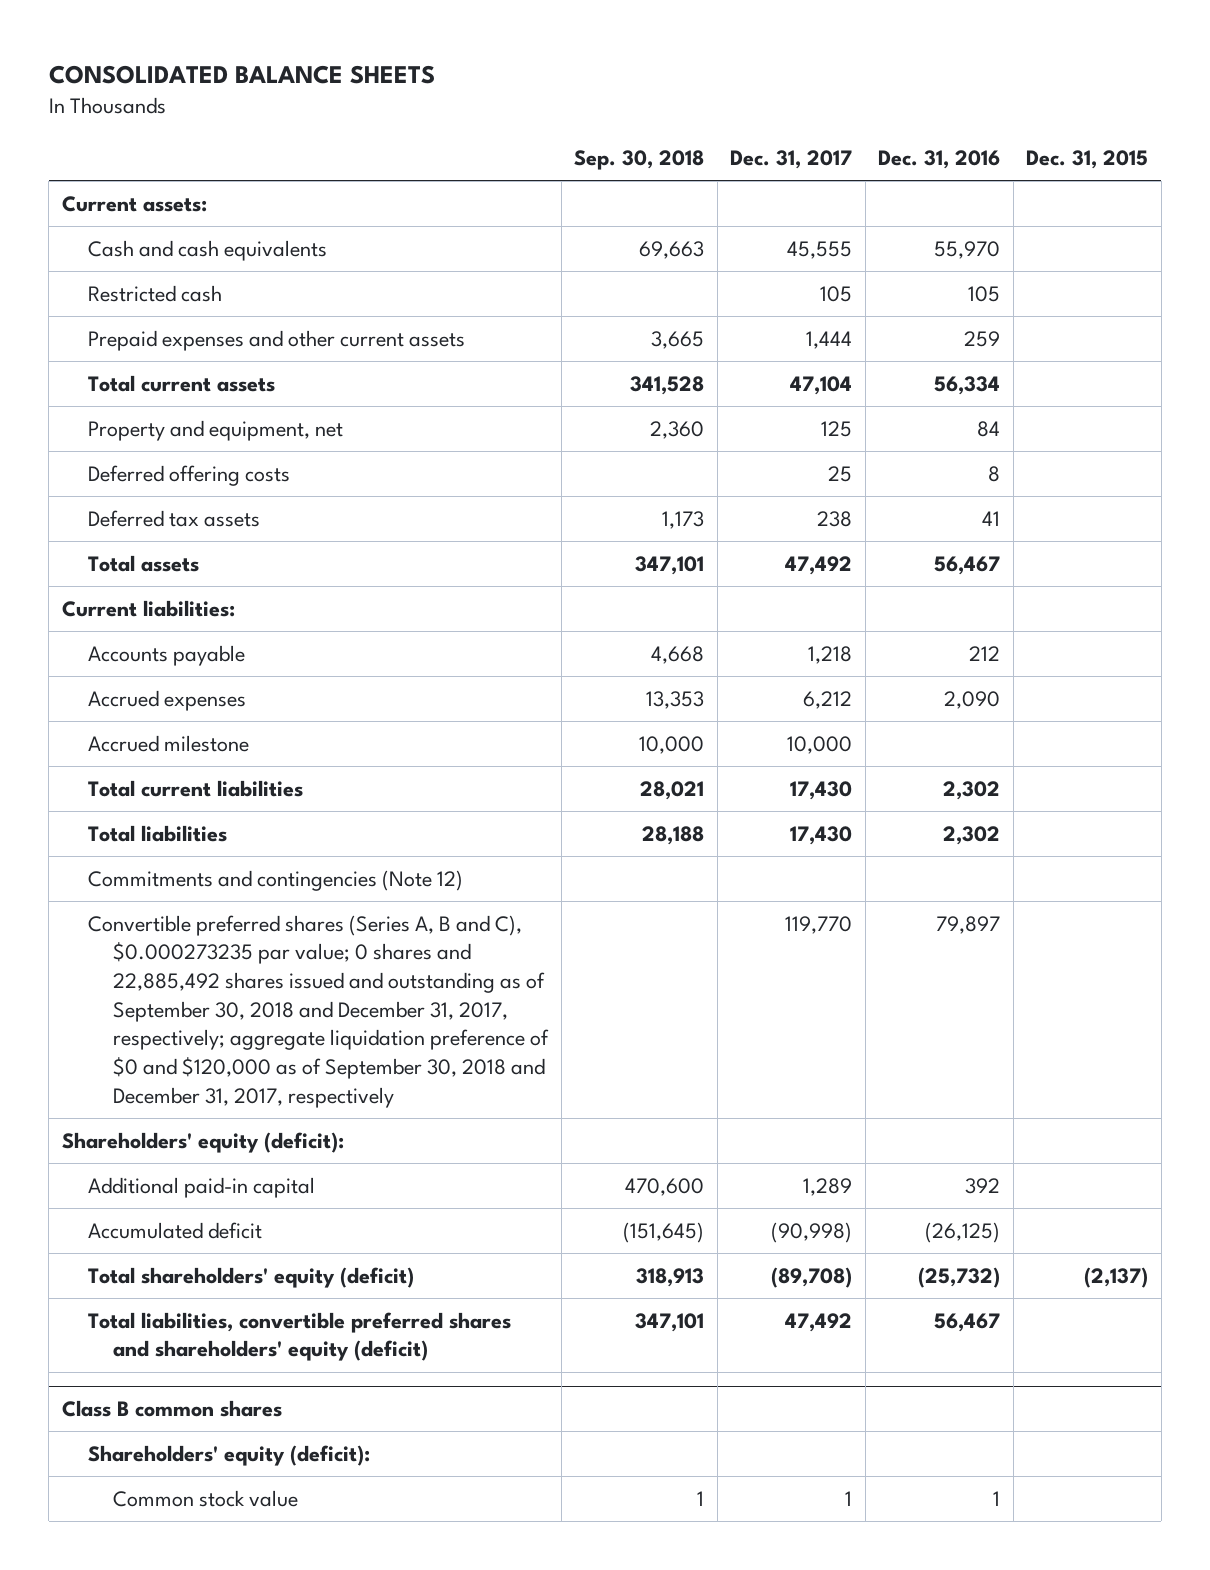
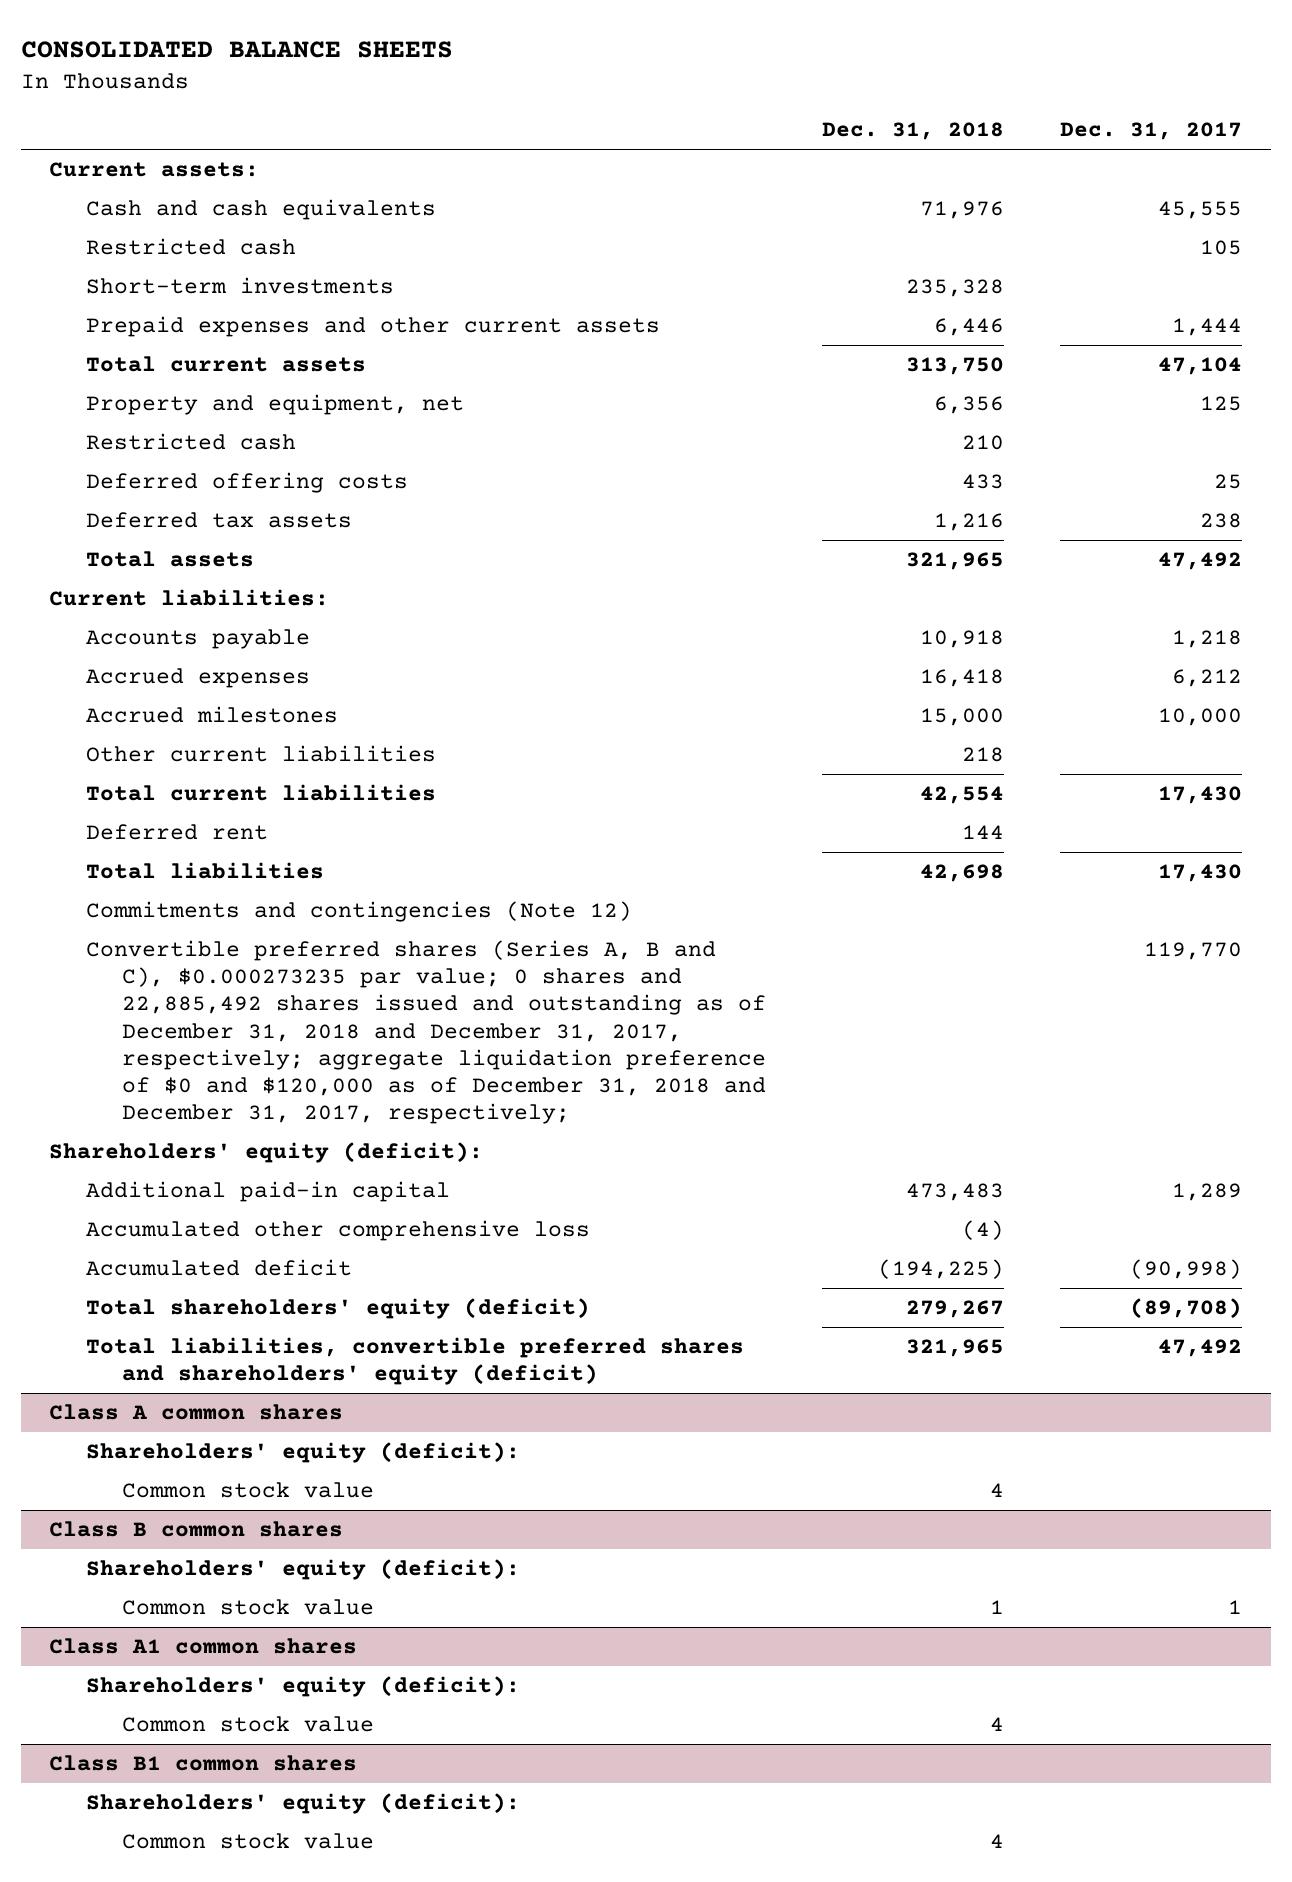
[574,149,705,170] Sep. 30, 2018 -> none
[878,149,1001,169] Dec. 31, 2016 -> none
[1026,149,1149,169] Dec. 31, 2015 -> none
none -> [822,122,1005,141] Dec. 31, 2018
none -> [85,276,394,294] Short-term investments
none -> [85,432,296,450] Restricted cash
[87,734,249,752] Accrued milestone -> [85,705,338,723] Accrued milestones
none -> [85,744,436,762] Other current liabilities
none -> [85,823,268,840] Deferred rent
[87,914,550,1108] Convertible preferred shares (Series A, B and C), $0.000273235 par value; 0 shares and 22,885,492 shares issued and outstanding as of September 30, 2018 and December 31, 2017, respectively; aggregate liquidation preference of $0 and $120,000 as of September 30, 2018 and December 31, 2017, respectively -> [85,939,766,1125] Convertible preferred shares (Series A, B and C), $0.000273235 par value; 0 shares and 22,885,492 shares issued and outstanding as of December 31, 2018 and December 31, 2017, respectively; aggregate liquidation preference of $0 and $120,000 as of December 31, 2018 and December 31, 2017, respectively;
none -> [85,1219,590,1241] Accumulated other comprehensive loss
none -> [49,1403,344,1420] Class A common shares
none -> [85,1441,520,1463] Shareholders' equity (deficit):
none -> [121,1481,374,1498] Common stock value
none -> [49,1637,358,1654] Class A1 common shares
none -> [85,1675,520,1697] Shareholders' equity (deficit):
none -> [121,1715,374,1732] Common stock value
none -> [49,1754,358,1771] Class B1 common shares
none -> [85,1792,520,1814] Shareholders' equity (deficit):
none -> [121,1832,374,1849] Common stock value

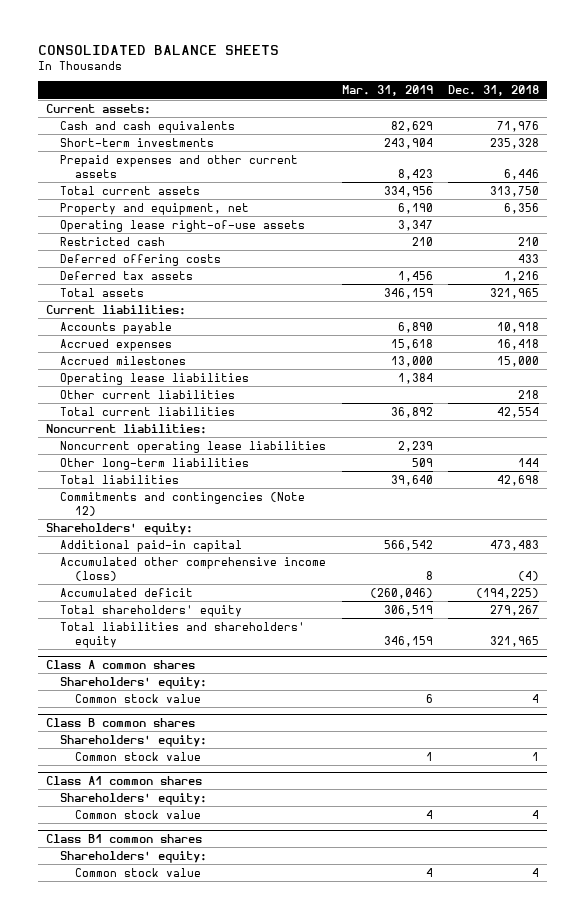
[1060,122,1243,141] Dec. 31, 2017 -> none
none -> [341,85,433,97] Mar. 31, 2019
[85,237,296,255] Restricted cash -> none
none -> [60,219,306,232] Operating lease right-of-use assets
none -> [60,372,250,385] Operating lease liabilities
none -> [45,423,207,434] Noncurrent liabilities:
none -> [60,440,327,453] Noncurrent operating lease liabilities
[85,823,268,840] Deferred rent -> [60,457,250,470] Other long-term liabilities
[85,939,766,1125] Convertible preferred shares (Series A, B and C), $0.000273235 par value; 0 shares and 22,885,492 shares issued and outstanding as of December 31, 2018 and December 31, 2017, respectively; aggregate liquidation preference of $0 and $120,000 as of December 31, 2018 and December 31, 2017, respectively; -> none
[49,1141,484,1163] Shareholders' equity (deficit): -> [45,522,193,535] Shareholders' equity:
[85,1219,590,1241] Accumulated other comprehensive loss -> [60,556,327,581] Accumulated other comprehensive income (loss)
[85,1297,590,1319] Total shareholders' equity (deficit) -> [60,604,243,617] Total shareholders' equity
[85,1336,744,1386] Total liabilities, convertible preferred shares and shareholders' equity (deficit) -> [60,621,306,648] Total liabilities and shareholders' equity
[85,1441,520,1463] Shareholders' equity (deficit): -> [60,676,208,689] Shareholders' equity:
[85,1558,520,1580] Shareholders' equity (deficit): -> [60,734,208,747] Shareholders' equity:
[85,1675,520,1697] Shareholders' equity (deficit): -> [60,792,208,805] Shareholders' equity:
[85,1792,520,1814] Shareholders' equity (deficit): -> [60,850,208,863] Shareholders' equity:

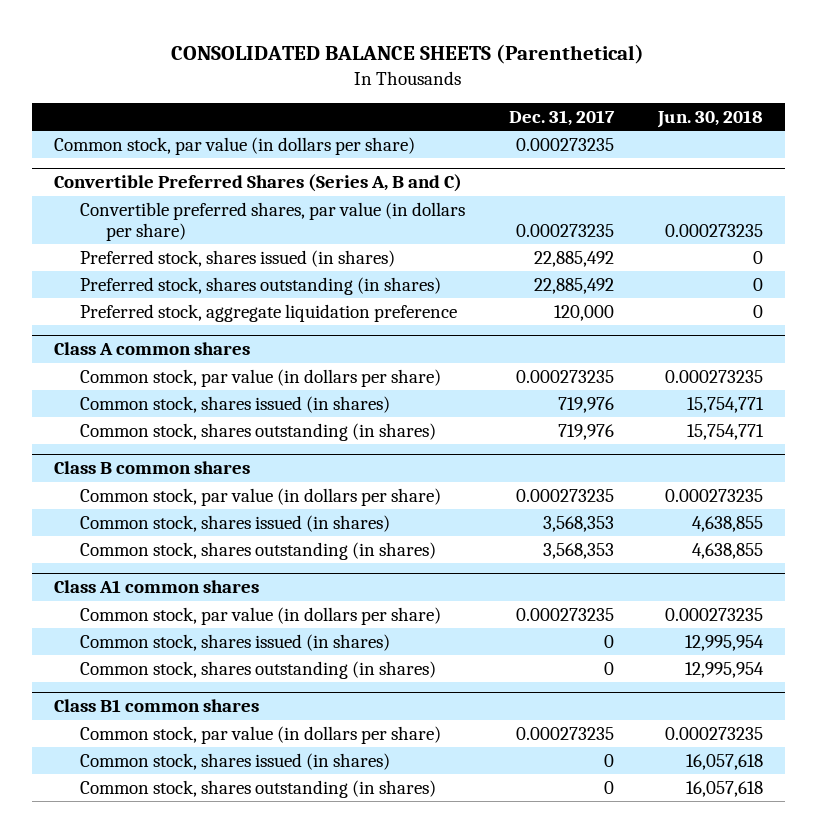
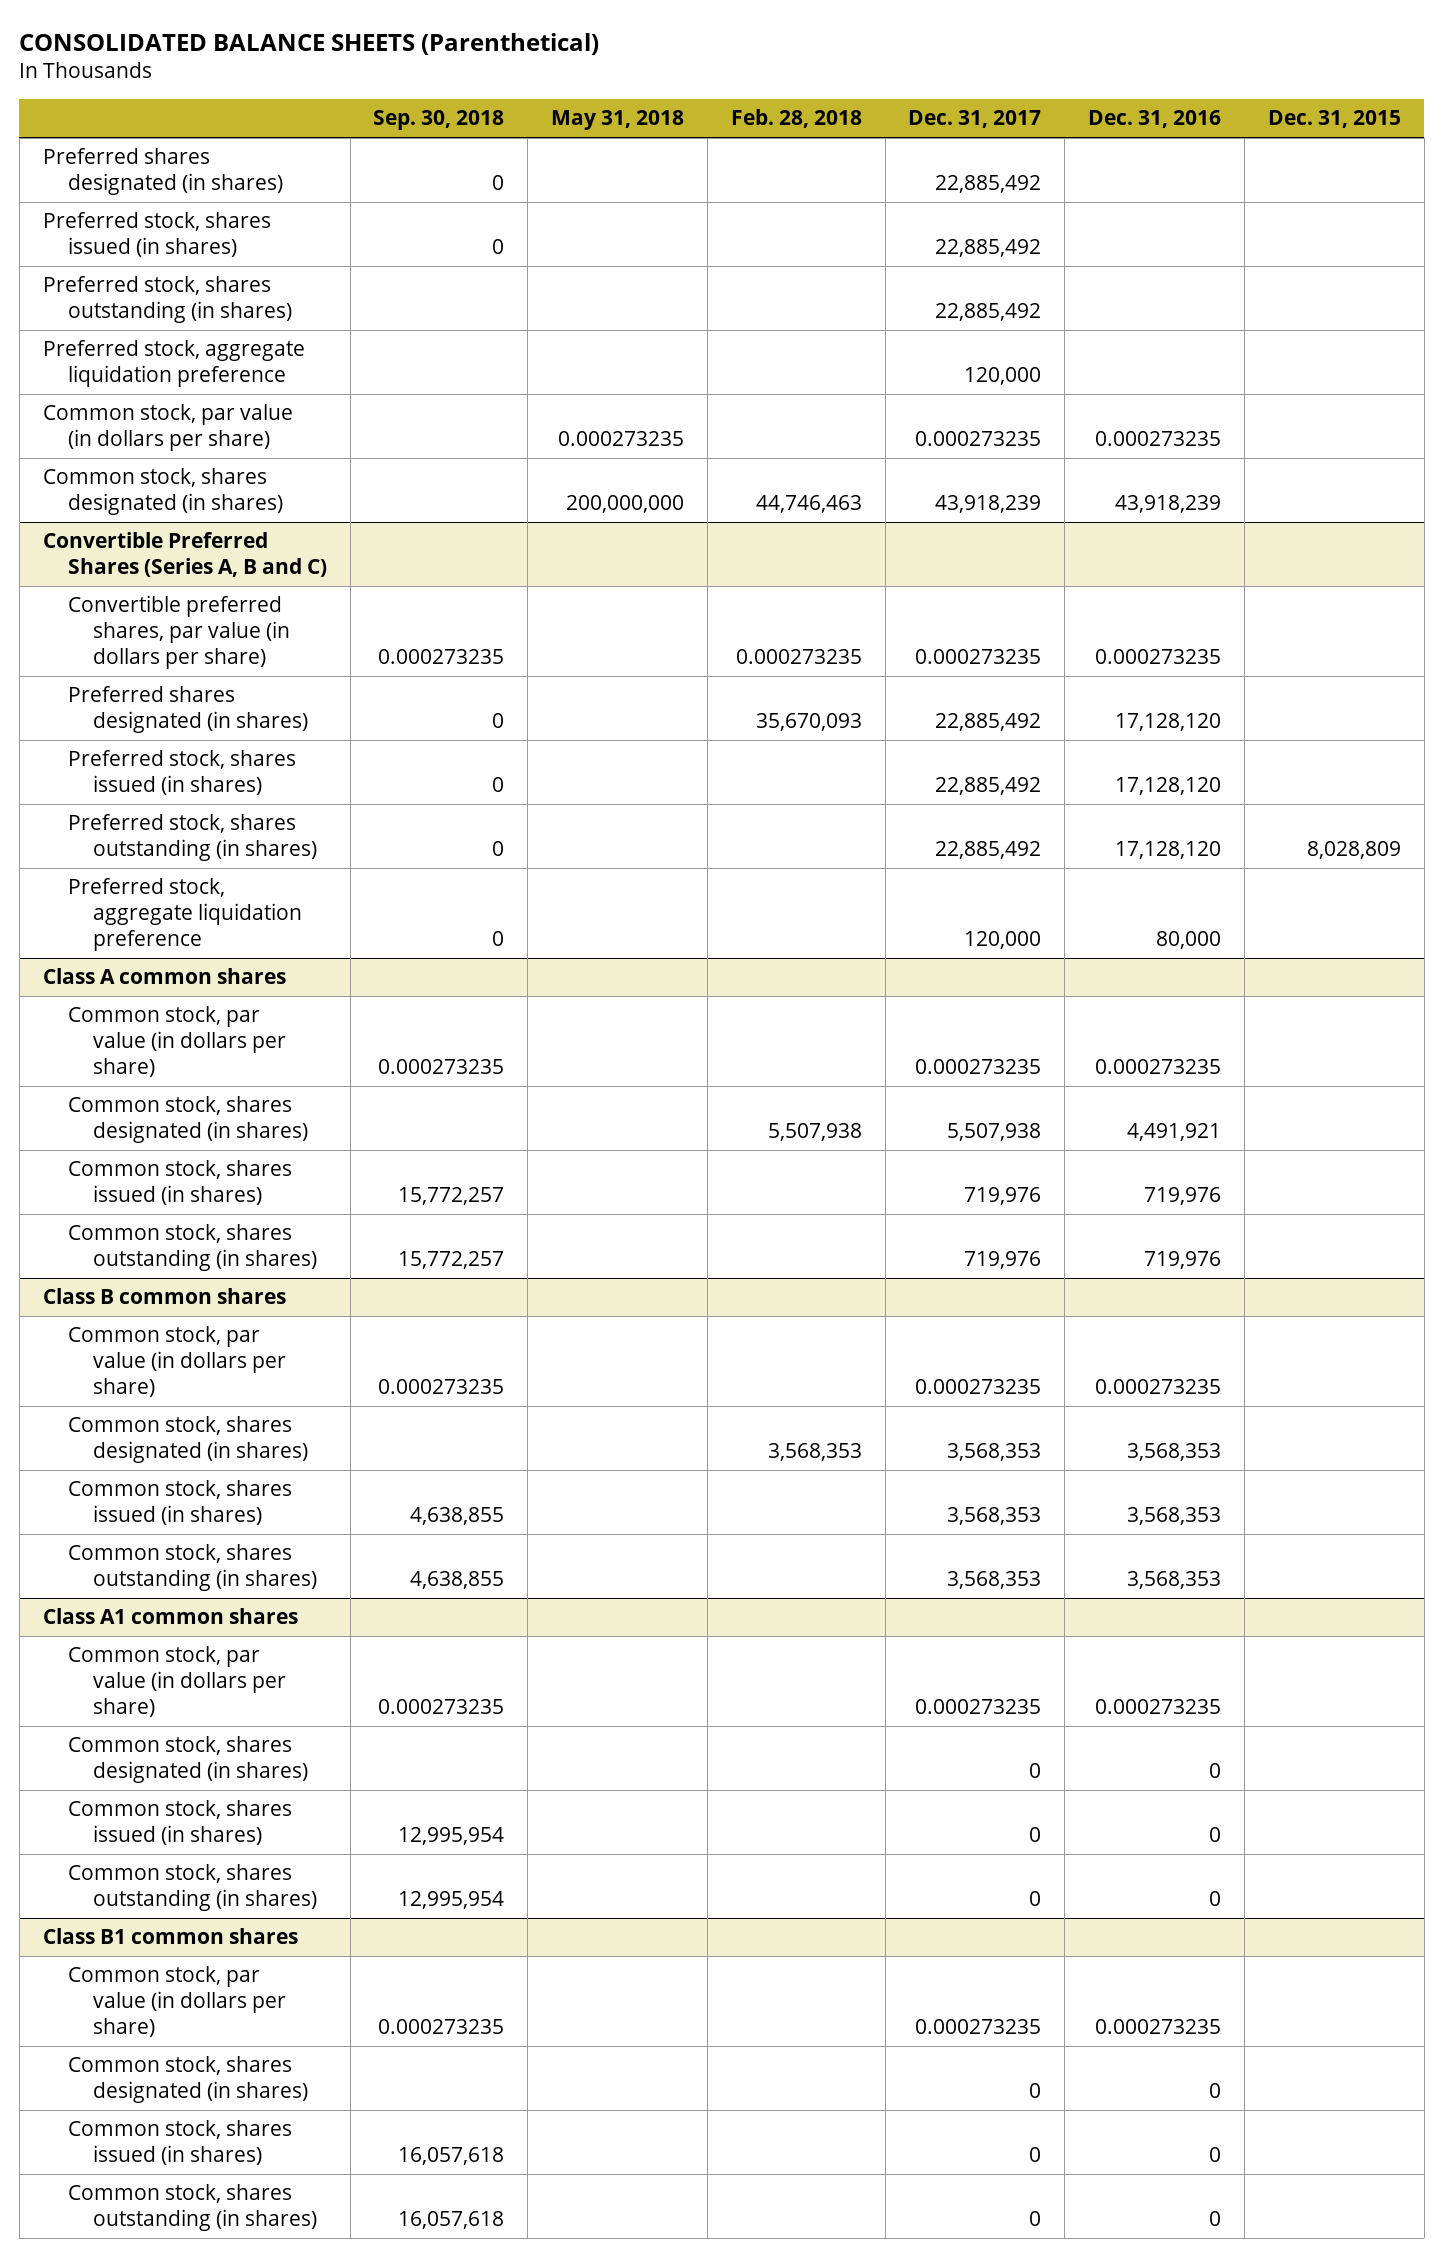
[657,109,764,128] Jun. 30, 2018 -> none
none -> [373,110,505,131] Sep. 30, 2018
none -> [551,110,685,131] May 31, 2018
none -> [730,109,862,129] Feb. 28, 2018
none -> [1088,110,1222,129] Dec. 31, 2016
none -> [1267,110,1401,129] Dec. 31, 2015
none -> [42,148,283,196] Preferred shares designated (in shares)
none -> [42,212,271,258] Preferred stock, shares issued (in shares)
none -> [42,276,292,324] Preferred stock, shares outstanding (in shares)
none -> [42,340,305,388] Preferred stock, aggregate liquidation preference
none -> [42,468,283,516] Common stock, shares designated (in shares)
none -> [67,686,308,734] Preferred shares designated (in shares)
none -> [67,1096,308,1144] Common stock, shares designated (in shares)
none -> [67,1416,308,1464] Common stock, shares designated (in shares)
none -> [67,1736,308,1784] Common stock, shares designated (in shares)
none -> [67,2056,308,2104] Common stock, shares designated (in shares)

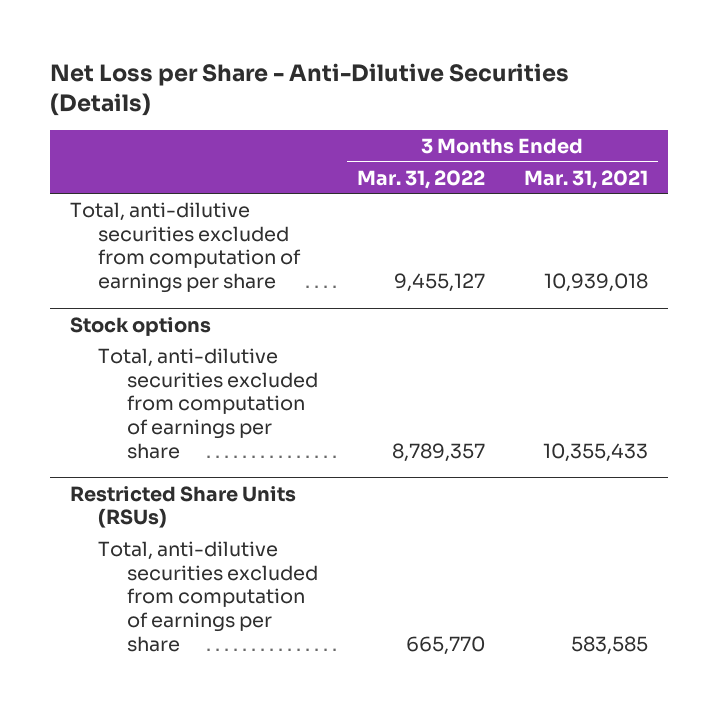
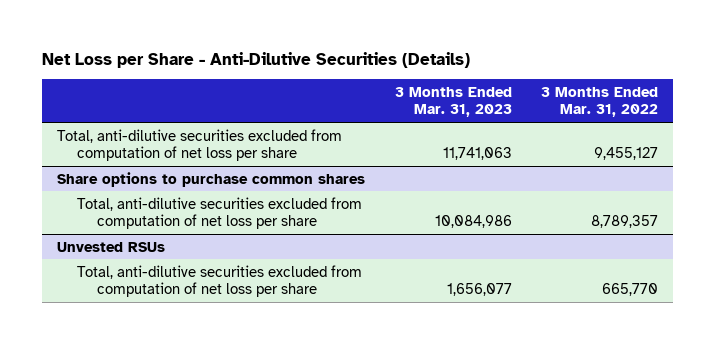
[524,169,649,189] Mar. 31, 2021 -> none
none -> [394,86,512,118] 3 Months Ended Mar. 31, 2023
[69,201,302,293] Total, anti-dilutive securities excluded from computation of earnings per share -> [57,128,343,162] Total, anti-dilutive securities excluded from computation of net loss per share
[69,316,211,336] Stock options -> [57,171,366,187] Share options to purchase common shares
[98,347,318,459] Total, anti-dilutive securities excluded from computation of earnings per share -> [77,196,363,230] Total, anti-dilutive securities excluded from computation of net loss per share
[69,485,296,529] Restricted Share Units (RSUs) -> [57,241,166,252] Unvested RSUs
[98,540,318,652] Total, anti-dilutive securities excluded from computation of earnings per share -> [77,264,363,298] Total, anti-dilutive securities excluded from computation of net loss per share

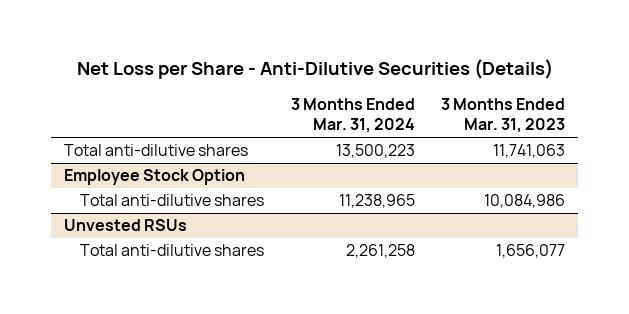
[541,86,659,118] 3 Months Ended Mar. 31, 2022 -> none
none -> [290,97,415,134] 3 Months Ended Mar. 31, 2024
[57,128,343,162] Total, anti-dilutive securities excluded from computation of net loss per share -> [63,144,248,157] Total anti-dilutive shares
[57,171,366,187] Share options to purchase common shares -> [63,169,245,186] Employee Stock Option
[77,196,363,230] Total, anti-dilutive securities excluded from computation of net loss per share -> [80,194,265,207] Total anti-dilutive shares
[77,264,363,298] Total, anti-dilutive securities excluded from computation of net loss per share -> [80,244,265,257] Total anti-dilutive shares

